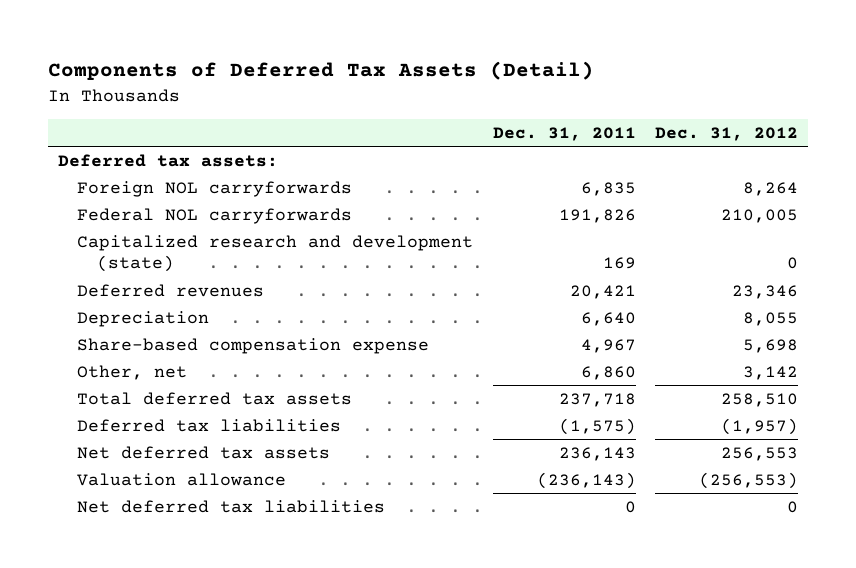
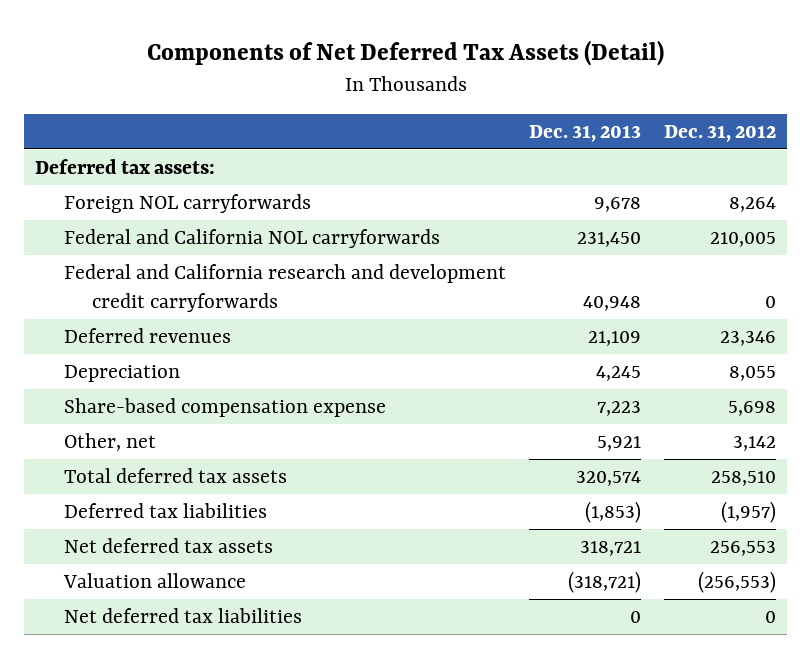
[47,61,594,81] Components of Deferred Tax Assets (Detail) -> [146,39,664,66] Components of Net Deferred Tax Assets (Detail)
[492,126,636,141] Dec. 31, 2011 -> none
none -> [528,124,641,142] Dec. 31, 2013
[77,207,353,224] Federal NOL carryforwards -> [63,229,440,249] Federal and California NOL carryforwards
[77,234,474,273] Capitalized research and development (state) -> [63,264,506,312] Federal and California research and development credit carryforwards

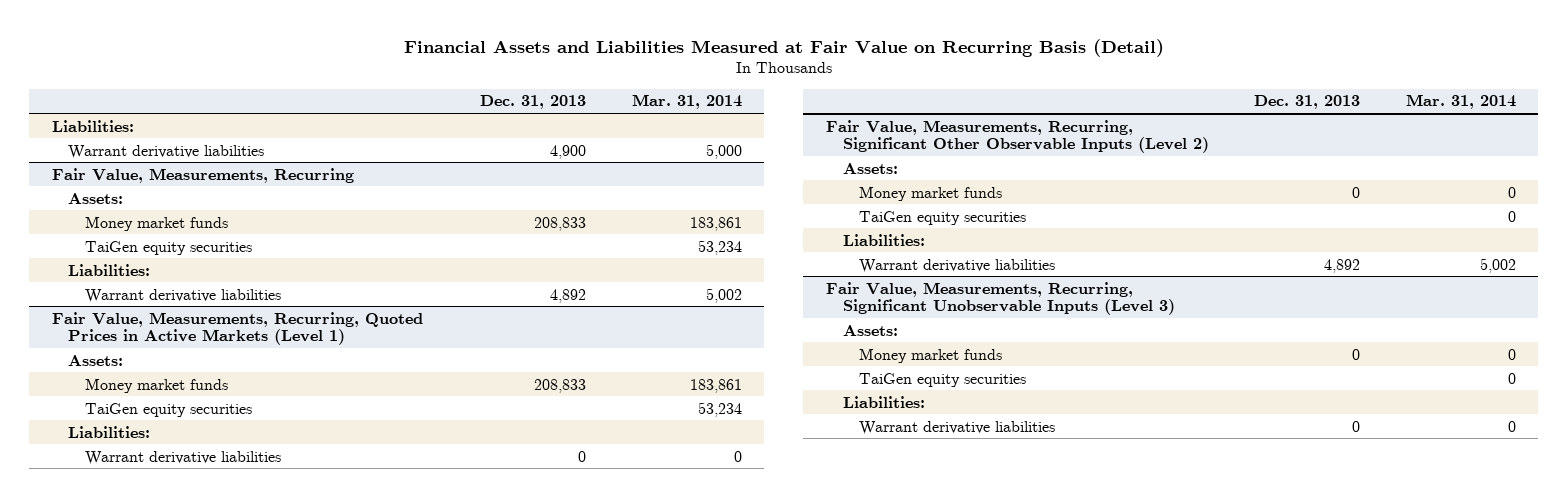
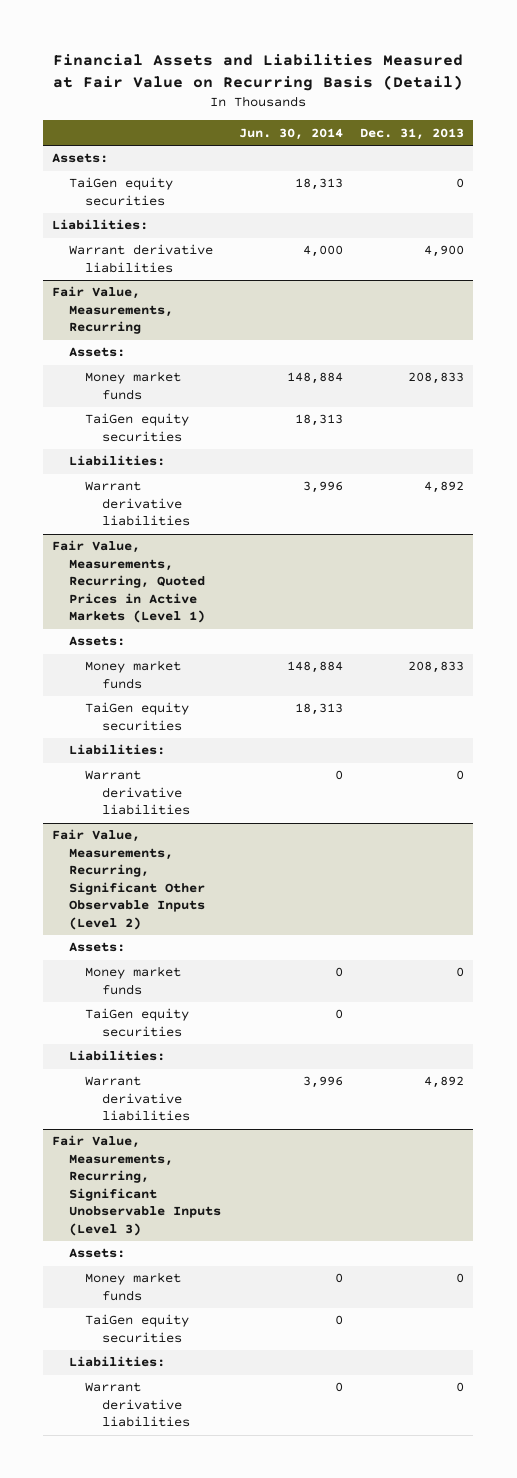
[631,94,742,110] Mar. 31, 2014 -> none
none -> [238,127,343,140] Jun. 30, 2014
none -> [52,153,109,164] Assets:
none -> [68,177,173,206] TaiGen equity securities

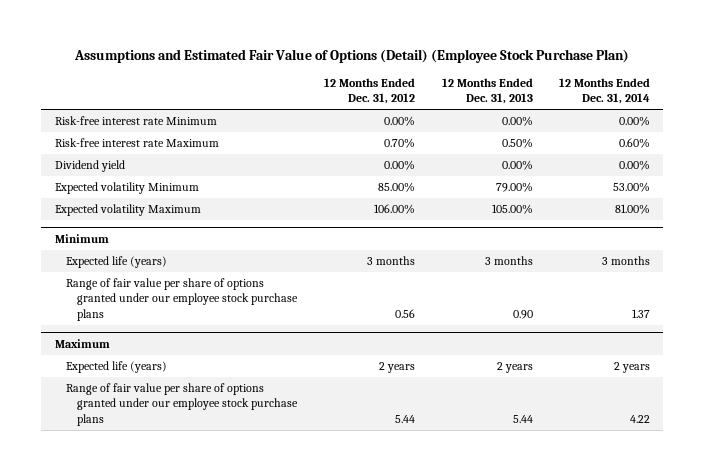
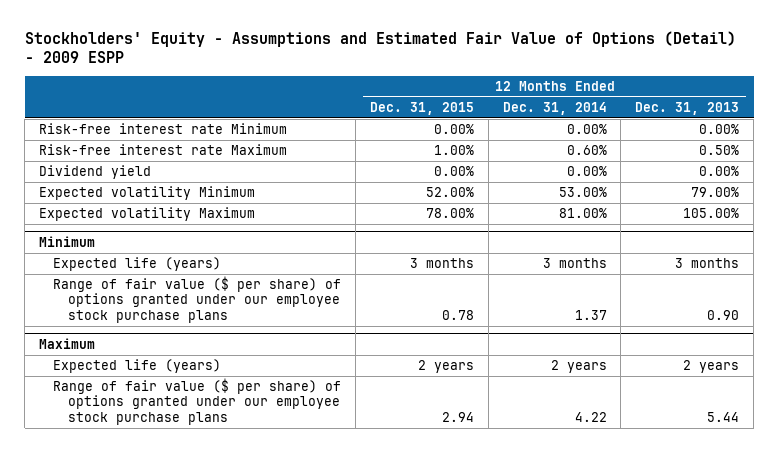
[74,48,630,63] Assumptions and Estimated Fair Value of Options (Detail) (Employee Stock Purchase Plan) -> [24,30,736,64] Stockholders' Equity - Assumptions and Estimated Fair Value of Options (Detail) - 2009 ESPP
[323,78,415,105] 12 Months Ended Dec. 31, 2012 -> none
none -> [369,101,474,115] Dec. 31, 2015
[66,278,299,321] Range of fair value per share of options granted under our employee stock purchase plans -> [53,276,342,323] Range of fair value ($ per share) of options granted under our employee stock purchase plans
[66,383,299,426] Range of fair value per share of options granted under our employee stock purchase plans -> [53,378,342,425] Range of fair value ($ per share) of options granted under our employee stock purchase plans

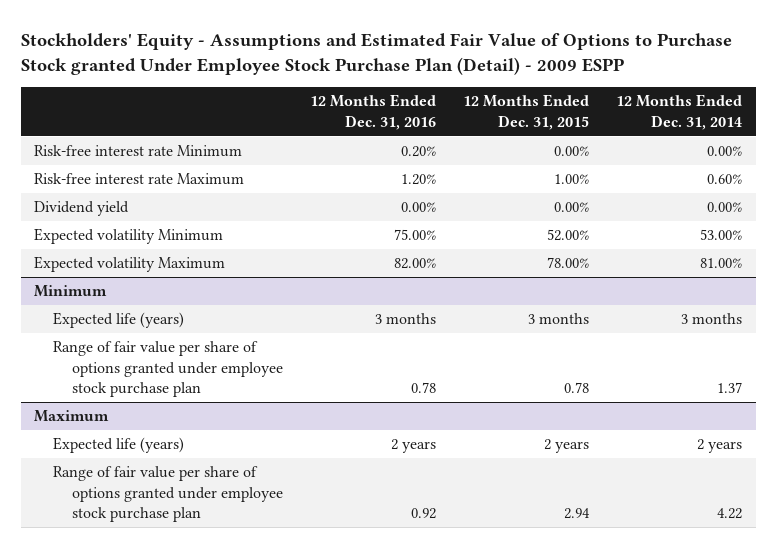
[24,30,736,64] Stockholders' Equity - Assumptions and Estimated Fair Value of Options (Detail) - 2009 ESPP -> [20,32,732,75] Stockholders' Equity - Assumptions and Estimated Fair Value of Options to Purchase Stock granted Under Employee Stock Purchase Plan (Detail) - 2009 ESPP
[635,101,740,115] Dec. 31, 2013 -> none
none -> [309,94,436,130] 12 Months Ended Dec. 31, 2016
[53,276,342,323] Range of fair value ($ per share) of options granted under our employee stock purchase plans -> [52,341,283,398] Range of fair value per share of options granted under employee stock purchase plan
[53,378,342,425] Range of fair value ($ per share) of options granted under our employee stock purchase plans -> [52,466,283,523] Range of fair value per share of options granted under employee stock purchase plan

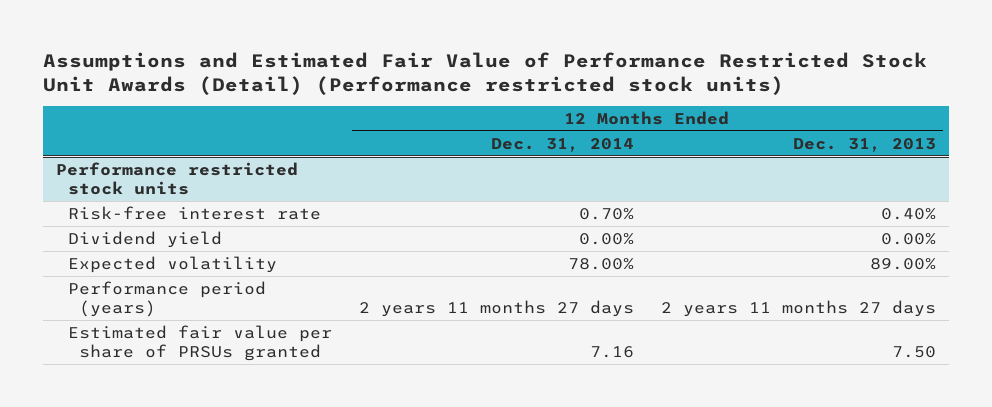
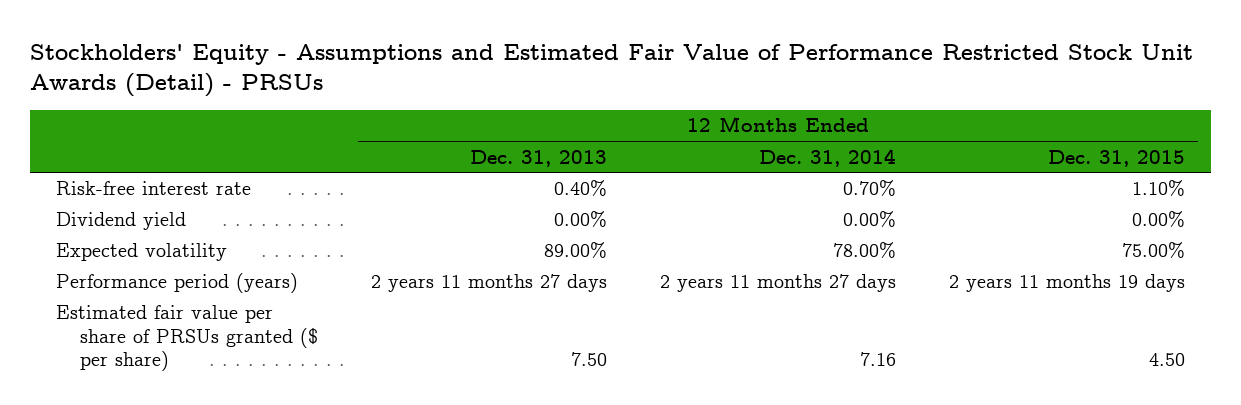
[42,51,927,95] Assumptions and Estimated Fair Value of Performance Restricted Stock Unit Awards (Detail) (Performance restricted stock units) -> [29,43,1193,98] Stockholders' Equity - Assumptions and Estimated Fair Value of Performance Restricted Stock Unit Awards (Detail) - PRSUs
none -> [1048,149,1186,167] Dec. 31, 2015
[56,161,299,195] Performance restricted stock units -> none
[67,324,332,361] Estimated fair value per share of PRSUs granted -> [55,305,319,371] Estimated fair value per share of PRSUs granted ($ per share)

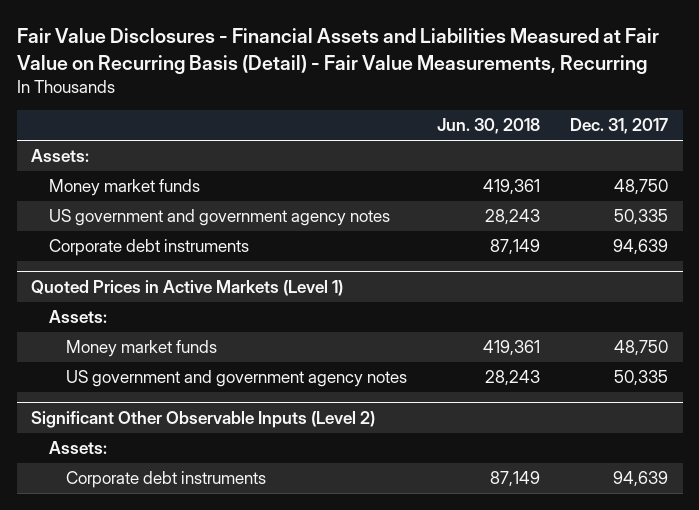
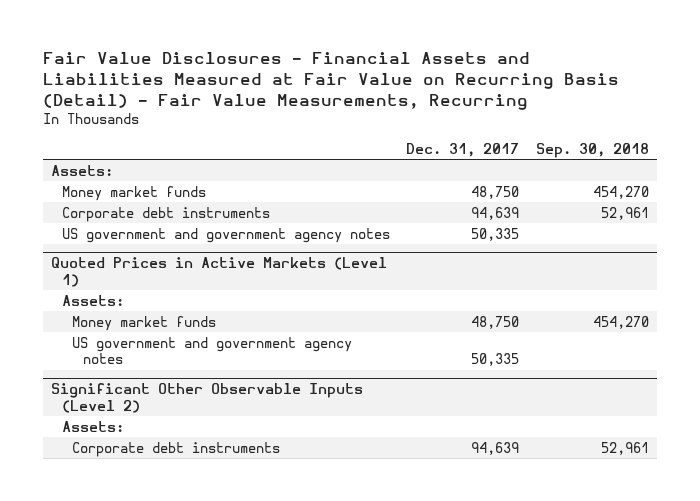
[436,118,540,135] Jun. 30, 2018 -> none
none -> [536,142,650,158] Sep. 30, 2018
[48,209,390,227] US government and government agency notes -> [61,227,390,243] US government and government agency notes

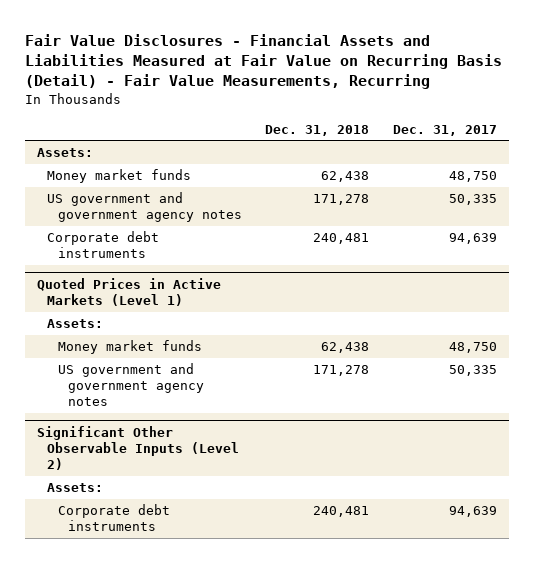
[536,142,650,158] Sep. 30, 2018 -> none
none -> [265,124,370,136] Dec. 31, 2018
[61,206,270,222] Corporate debt instruments -> [47,231,160,259] Corporate debt instruments

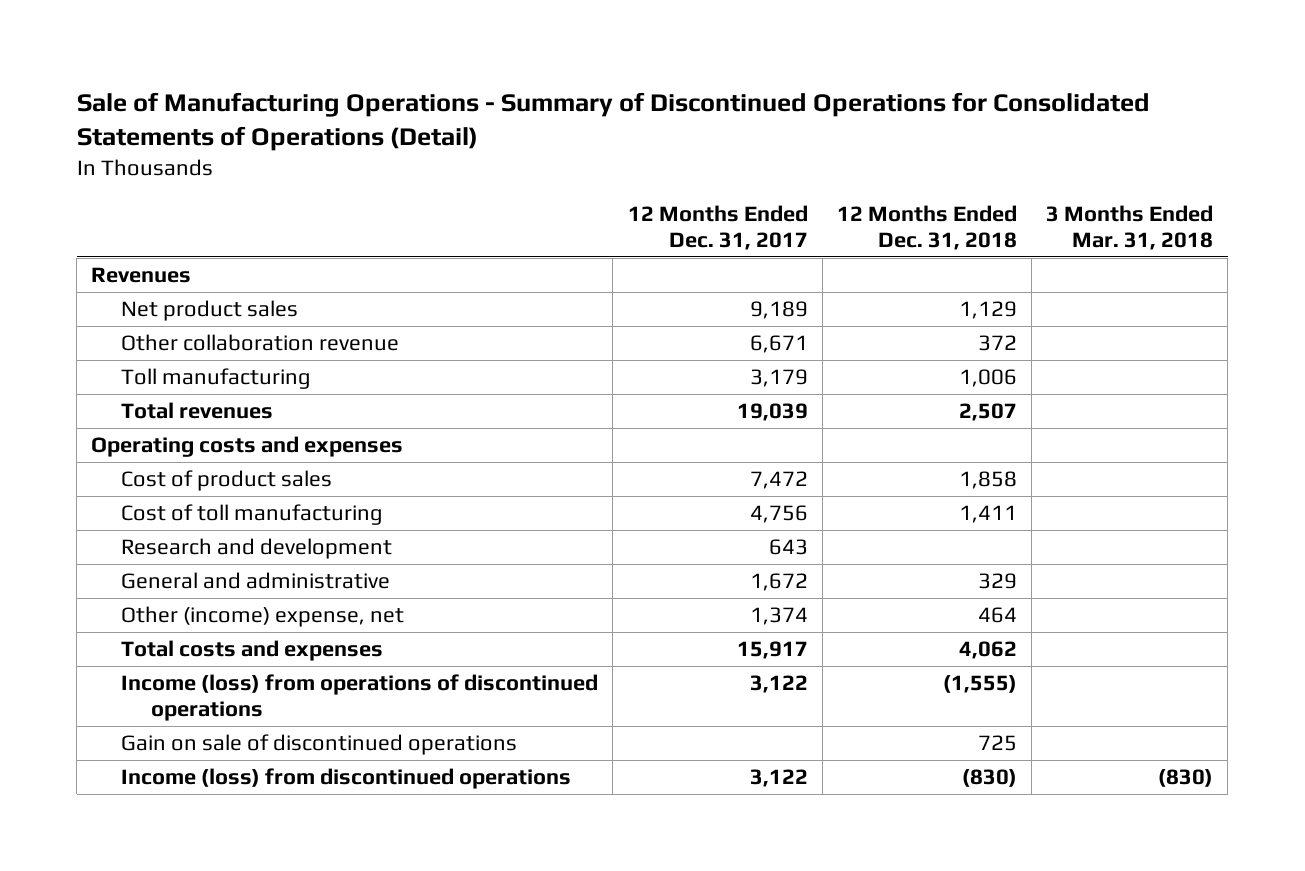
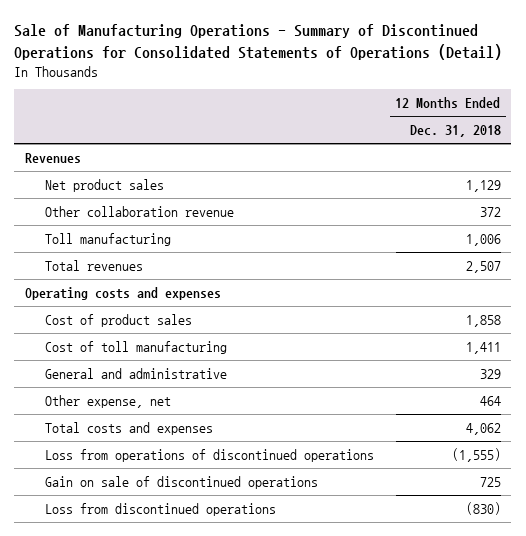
[627,205,808,250] 12 Months Ended Dec. 31, 2017 -> none
[1046,205,1214,250] 3 Months Ended Mar. 31, 2018 -> none
[121,538,393,560] Research and development -> none
[121,606,405,628] Other (income) expense, net -> [45,394,172,408] Other expense, net
[121,674,599,721] Income (loss) from operations of discontinued operations -> [45,448,375,462] Loss from operations of discontinued operations
[121,768,572,790] Income (loss) from discontinued operations -> [45,502,277,516] Loss from discontinued operations

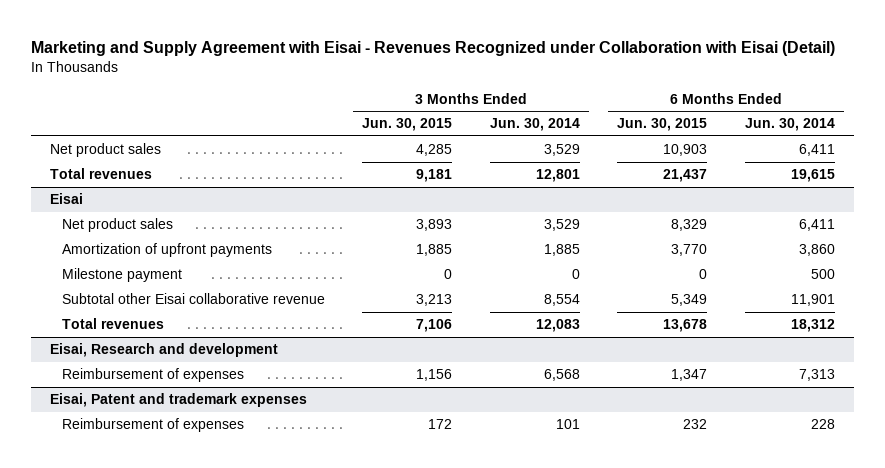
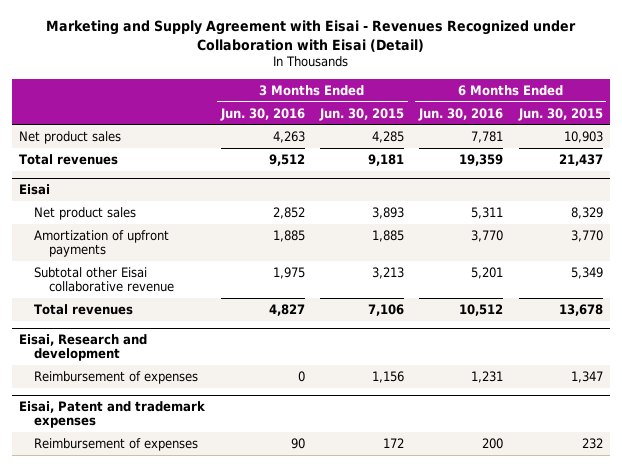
[489,118,580,132] Jun. 30, 2014 -> none
[744,118,835,132] Jun. 30, 2014 -> none
none -> [219,107,305,121] Jun. 30, 2016
none -> [418,107,504,121] Jun. 30, 2016
[61,268,182,283] Milestone payment -> none

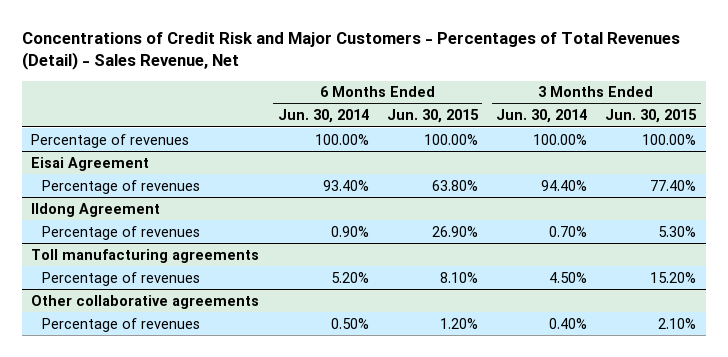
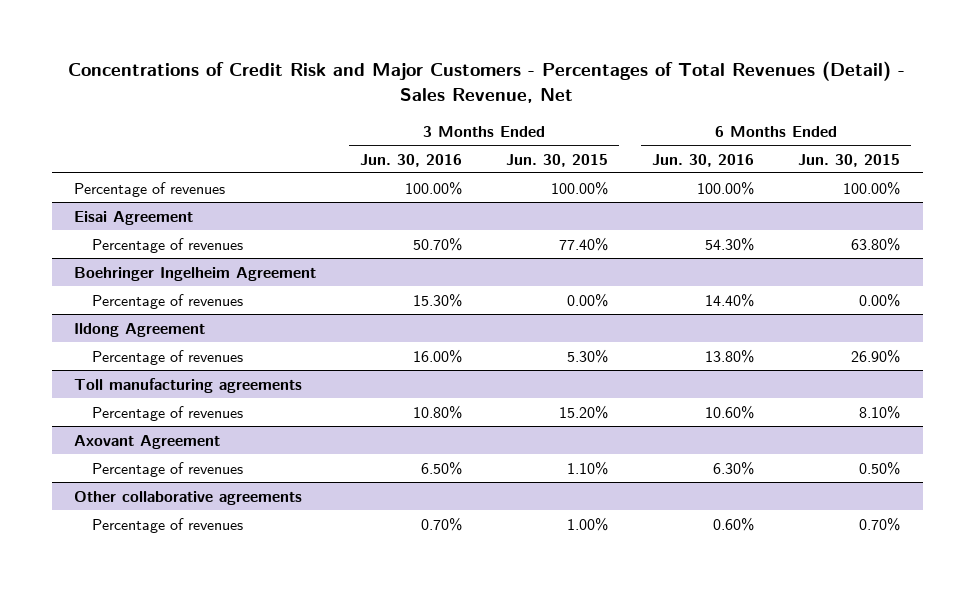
[277,109,369,124] Jun. 30, 2014 -> none
[496,109,588,124] Jun. 30, 2014 -> none
none -> [359,153,462,167] Jun. 30, 2016
none -> [652,153,755,167] Jun. 30, 2016
none -> [73,266,316,281] Boehringer Ingelheim Agreement
none -> [92,293,244,309] Percentage of revenues
none -> [73,434,220,449] Axovant Agreement
none -> [92,461,244,477] Percentage of revenues
[439,317,478,329] 1.20% -> [859,516,901,531] 0.70%
[658,317,697,329] 2.10% -> [567,516,609,531] 1.00%

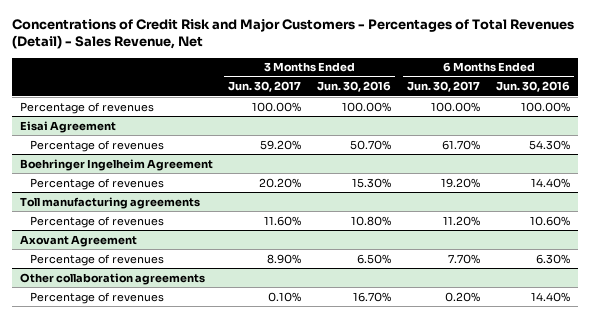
[506,153,609,167] Jun. 30, 2015 -> none
[798,153,901,167] Jun. 30, 2015 -> none
none -> [228,81,302,93] Jun. 30, 2017
none -> [407,81,481,93] Jun. 30, 2017
[73,322,205,337] Ildong Agreement -> none
[92,349,244,365] Percentage of revenues -> none
[73,490,302,505] Other collaborative agreements -> [19,272,205,285] Other collaboration agreements
[420,516,462,531] 0.70% -> [353,291,392,302] 16.70%
[713,516,755,531] 0.60% -> [531,291,571,302] 14.40%

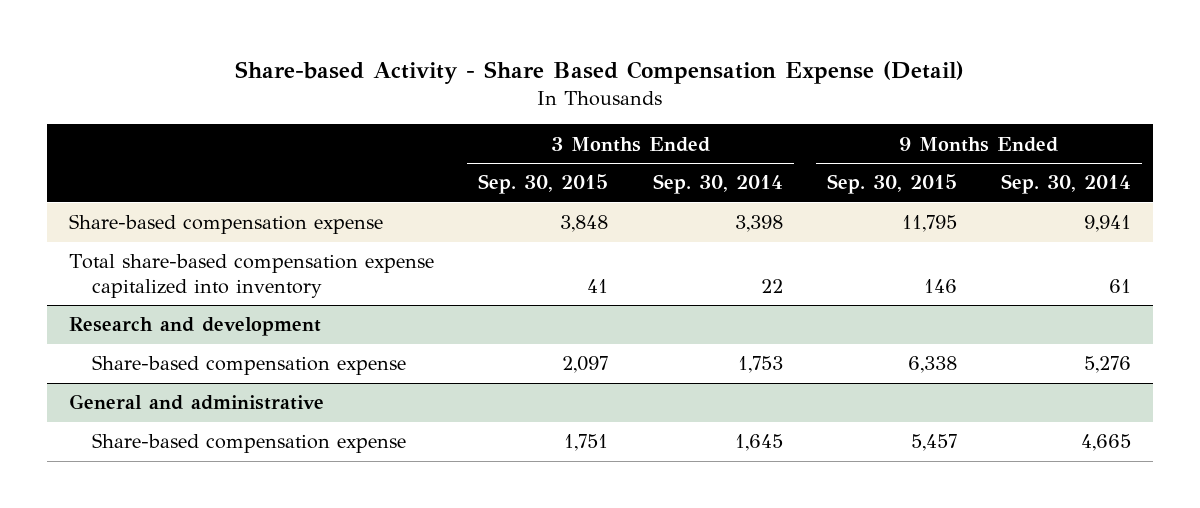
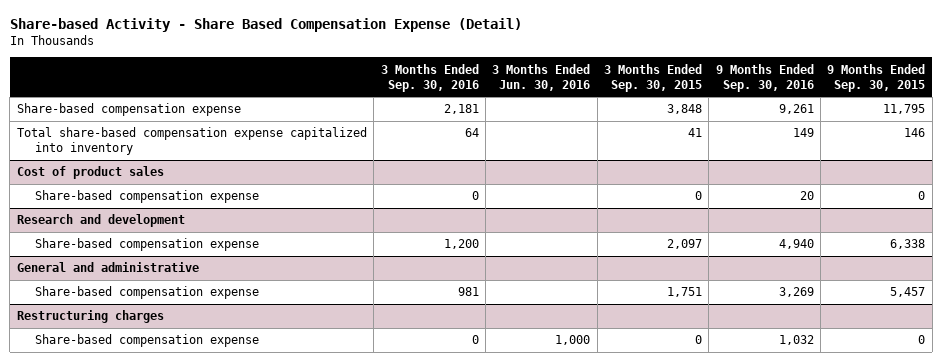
[652,174,783,195] Sep. 30, 2014 -> none
[1001,174,1132,195] Sep. 30, 2014 -> none
none -> [380,63,479,92] 3 Months Ended Sep. 30, 2016
none -> [492,63,591,91] 3 Months Ended Jun. 30, 2016
none -> [715,63,814,92] 9 Months Ended Sep. 30, 2016
none -> [16,166,164,180] Cost of product sales
none -> [34,190,259,204] Share-based compensation expense
none -> [16,310,164,324] Restructuring charges
none -> [34,334,259,348] Share-based compensation expense

